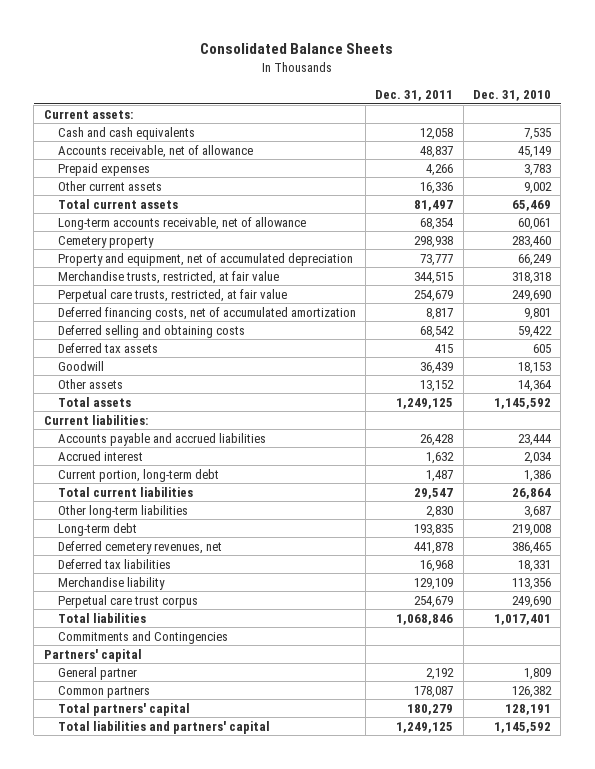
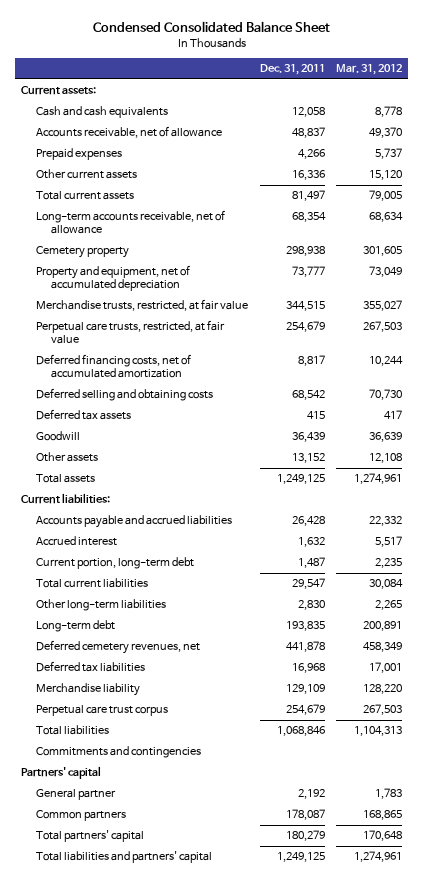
[200,43,394,55] Consolidated Balance Sheets -> [92,20,330,32] Condensed Consolidated Balance Sheet
[473,90,552,102] Dec. 31, 2010 -> none
none -> [336,64,403,76] Mar. 31, 2012
[57,630,228,644] Commitments and Contingencies -> [35,746,201,759] Commitments and contingencies

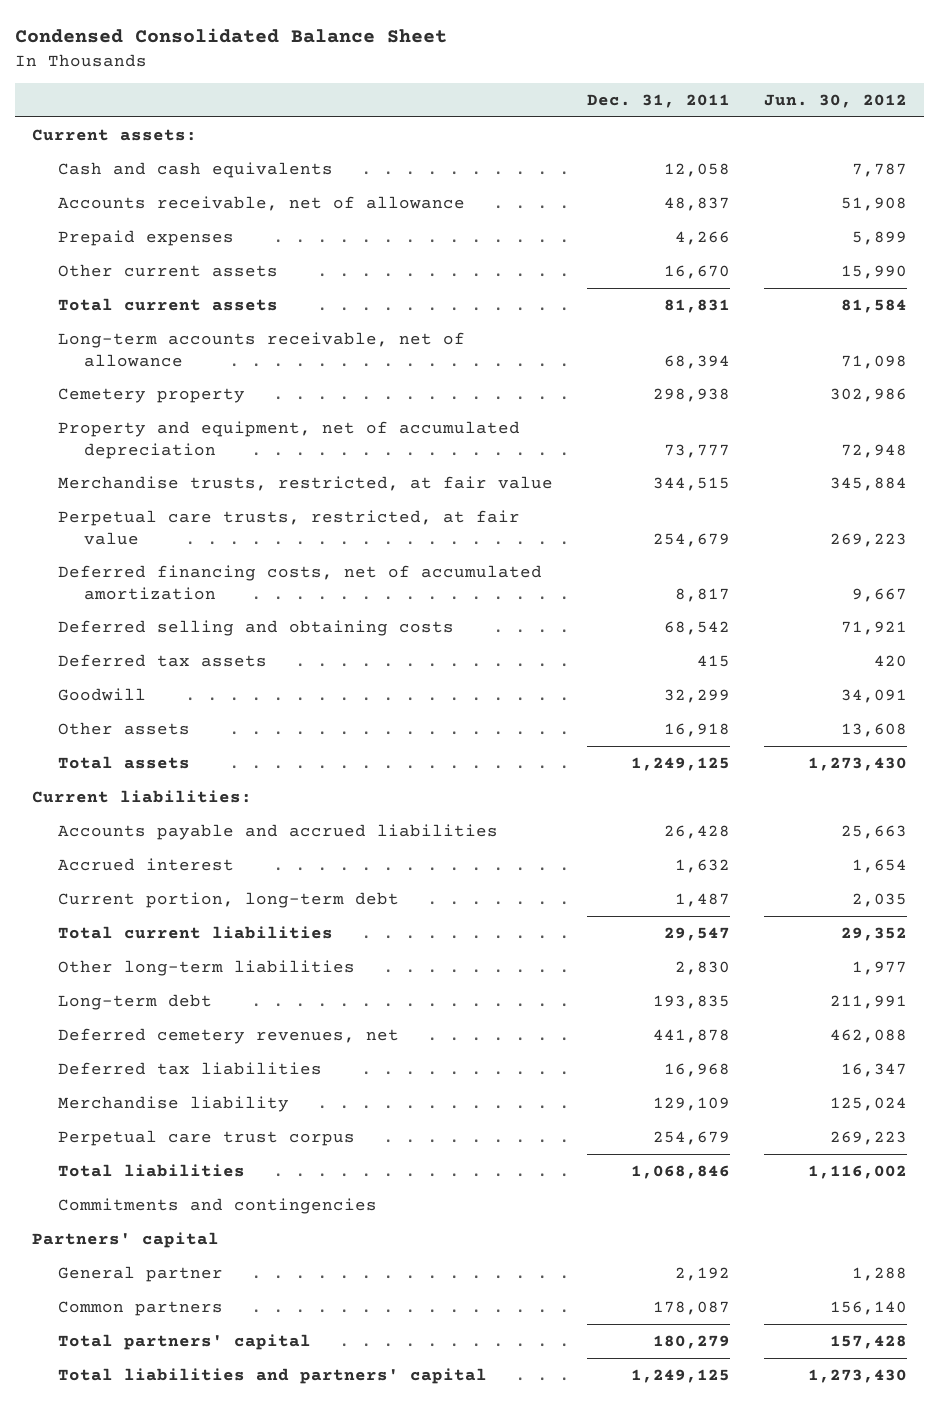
[336,64,403,76] Mar. 31, 2012 -> none
none -> [764,94,908,109] Jun. 30, 2012
[291,170,325,181] 16,336 -> [664,264,731,279] 16,670
[291,190,325,202] 81,497 -> [664,298,731,313] 81,831
[291,212,326,223] 68,354 -> [664,354,731,369] 68,394
[291,432,325,443] 36,439 -> [664,688,731,703] 32,299
[291,453,325,464] 13,152 -> [664,722,731,737] 16,918

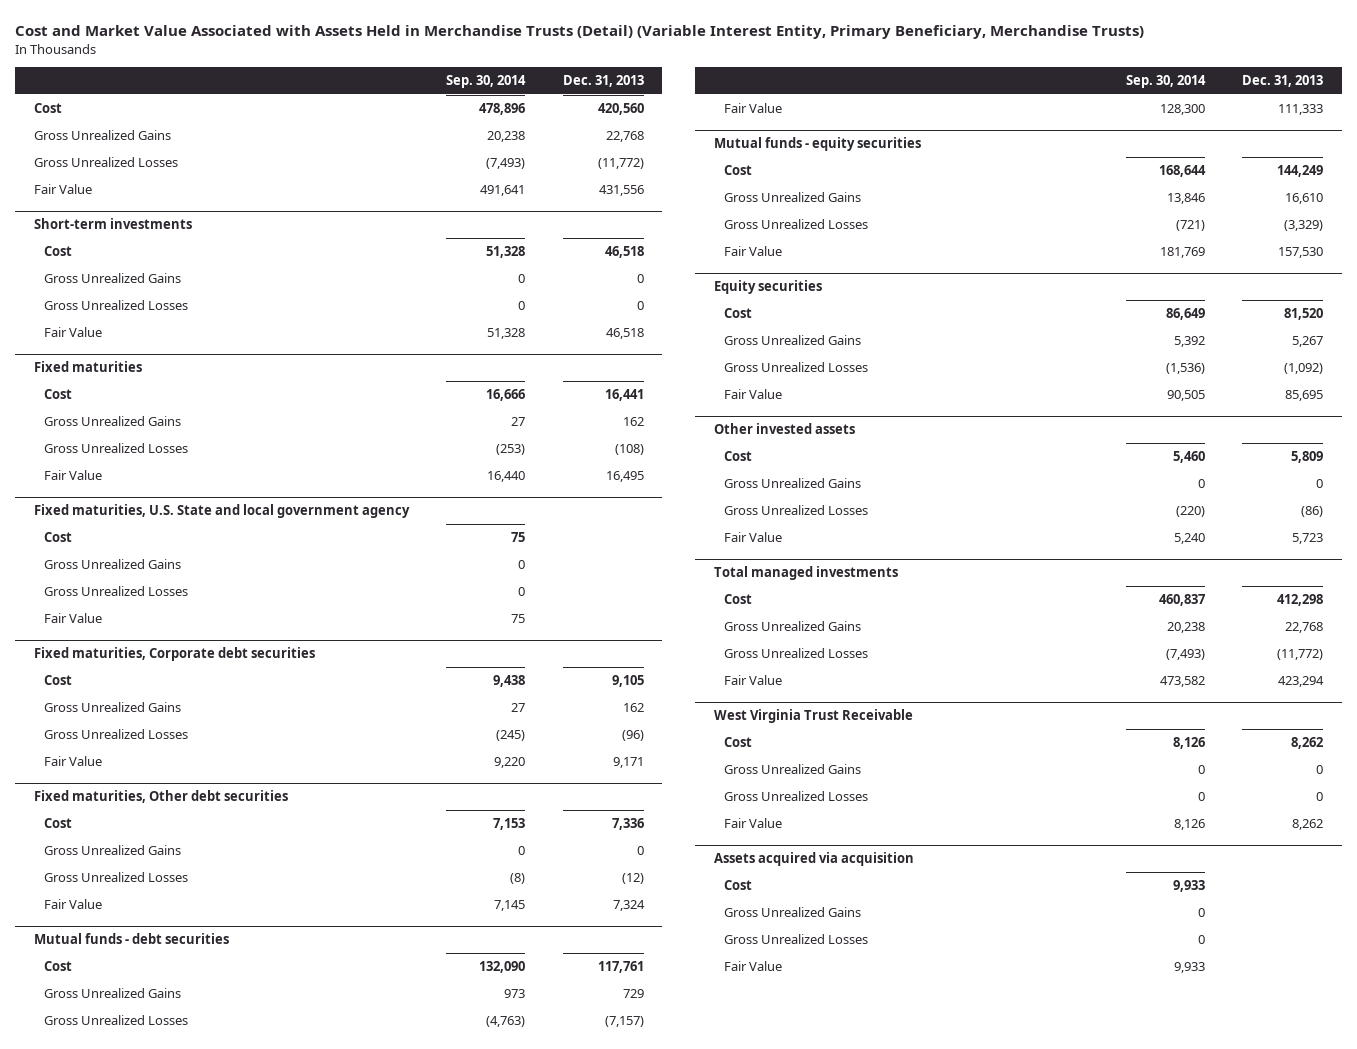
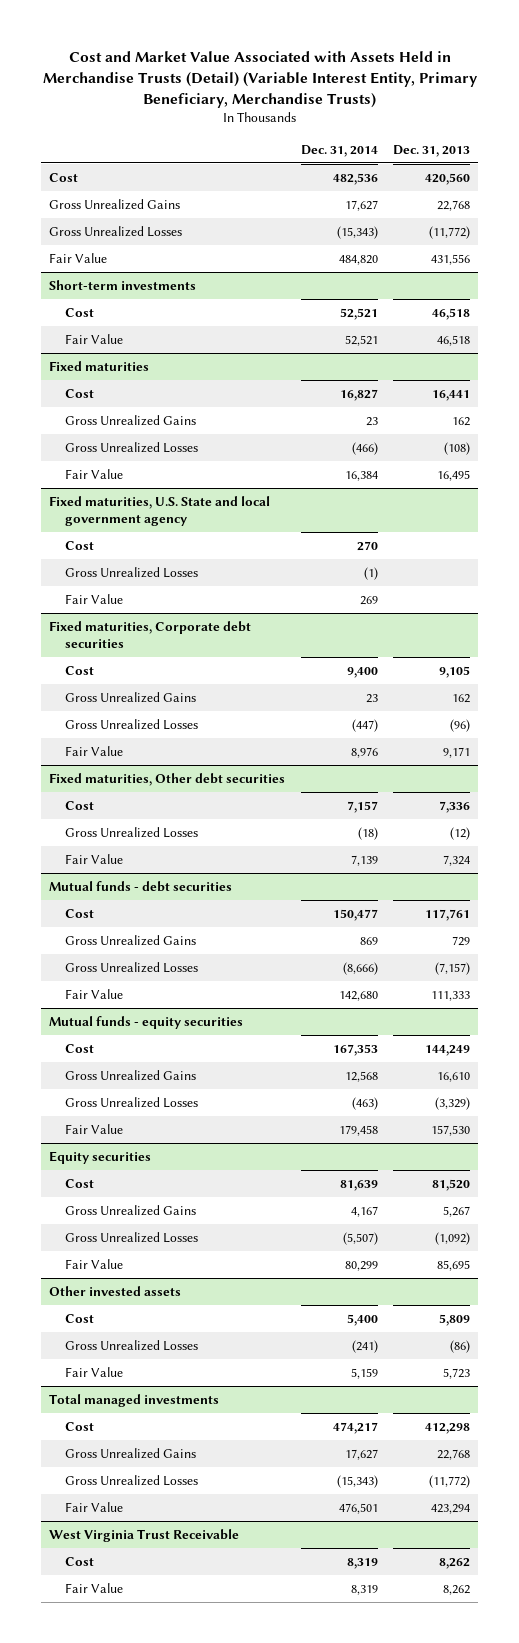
[446,75,527,89] Sep. 30, 2014 -> none
none -> [300,144,378,157] Dec. 31, 2014
[43,273,181,284] Gross Unrealized Gains -> none
[43,300,188,311] Gross Unrealized Losses -> none
[43,559,181,570] Gross Unrealized Gains -> none
[43,845,181,856] Gross Unrealized Gains -> none
[723,478,861,489] Gross Unrealized Gains -> none
[723,764,861,775] Gross Unrealized Gains -> none
[723,791,868,802] Gross Unrealized Losses -> none
[713,852,914,867] Assets acquired via acquisition -> none
[723,880,752,891] Cost -> none
[723,907,861,918] Gross Unrealized Gains -> none
[723,934,868,945] Gross Unrealized Losses -> none
[723,961,782,972] Fair Value -> none

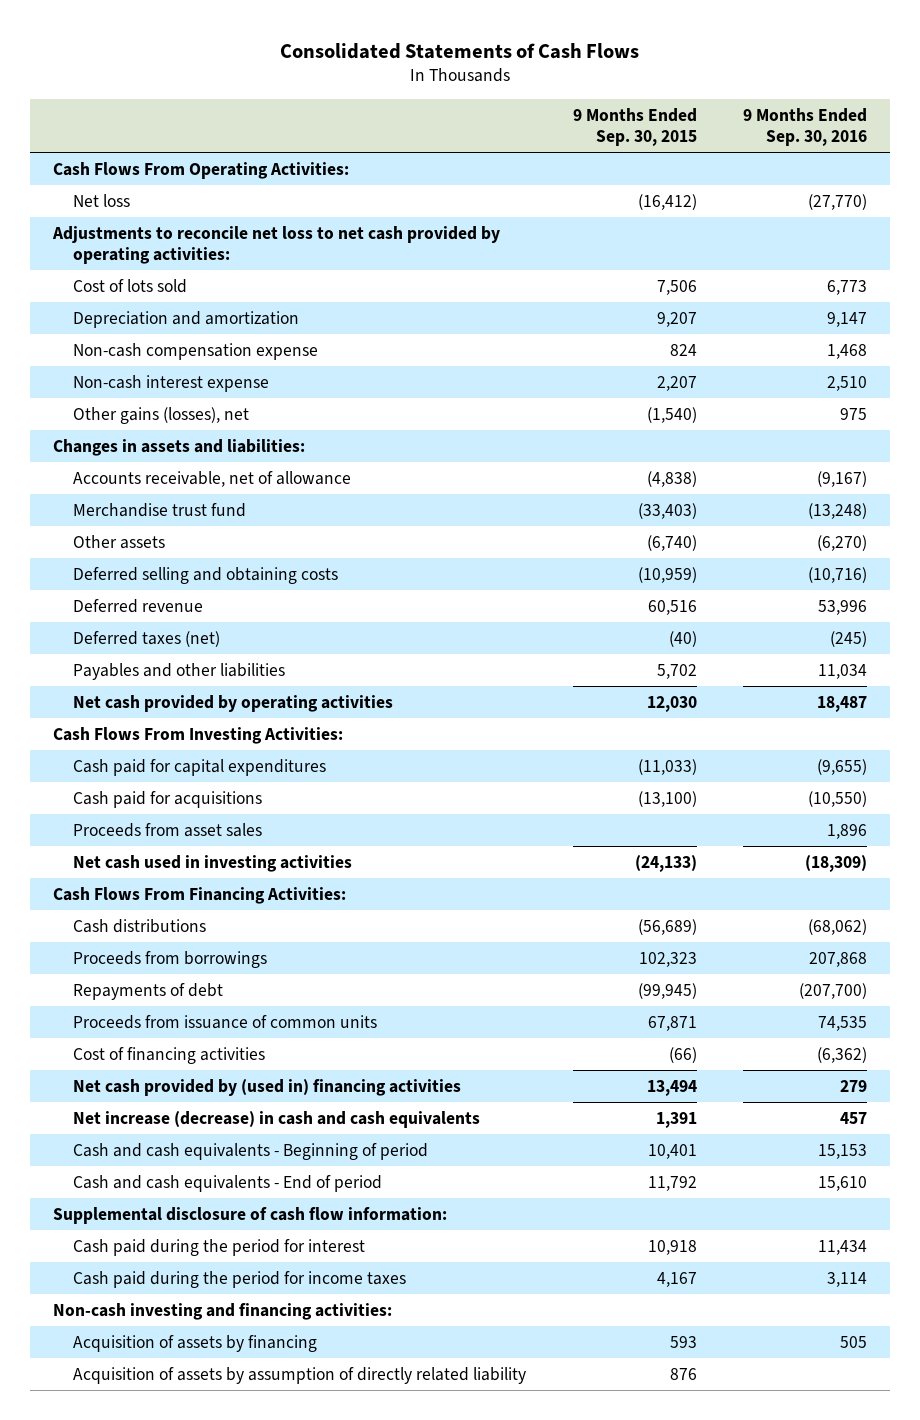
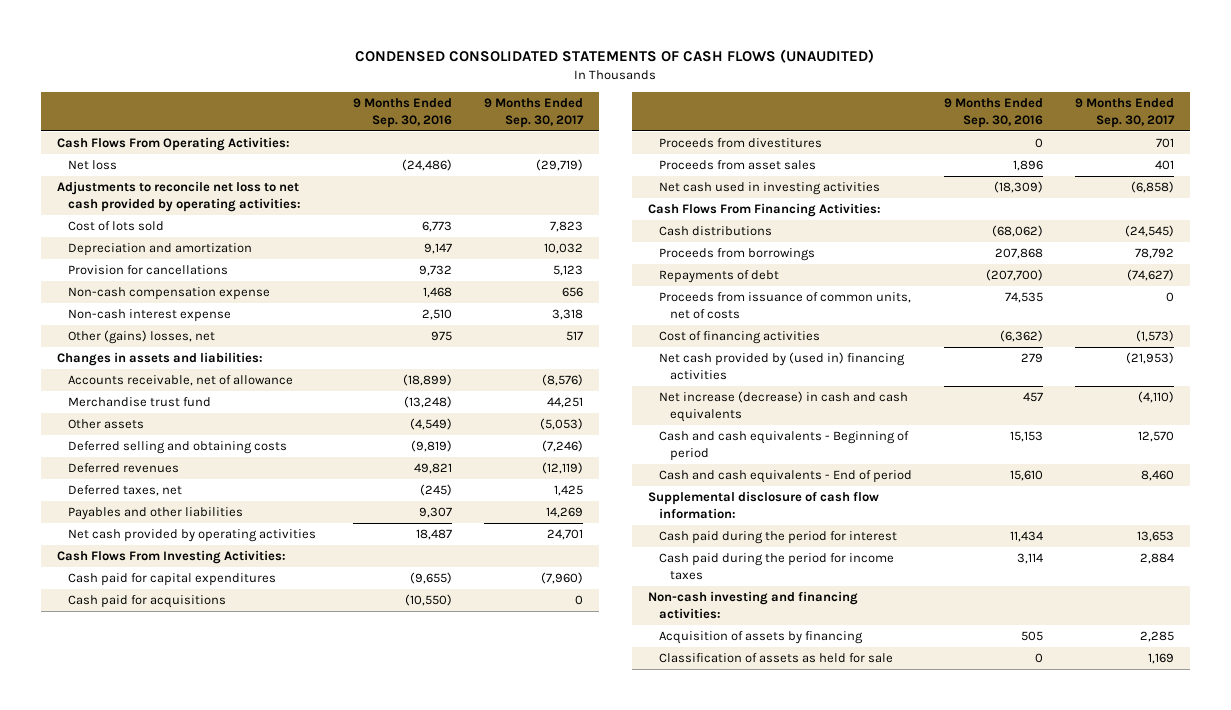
[280,42,640,59] Consolidated Statements of Cash Flows -> [355,49,875,64] CONDENSED CONSOLIDATED STATEMENTS OF CASH FLOWS (UNAUDITED)
[572,108,697,147] 9 Months Ended Sep. 30, 2015 -> none
none -> [484,98,585,128] 9 Months Ended Sep. 30, 2017
[807,194,867,211] (27,770) -> [402,159,453,172] (24,486)
none -> [68,265,229,276] Provision for cancellations
[73,407,250,425] Other gains (losses), net -> [68,330,216,345] Other (gains) losses, net
[816,471,867,488] (9,167) -> [403,374,453,387] (18,899)
[816,535,867,552] (6,270) -> [410,418,453,431] (4,549)
[807,567,867,584] (10,716) -> [411,440,453,453] (9,819)
[73,599,204,614] Deferred revenue -> [68,463,180,474] Deferred revenues
[817,600,867,616] 53,996 -> [414,463,453,475] 49,821
[73,631,221,648] Deferred taxes (net) -> [68,485,183,497] Deferred taxes, net
[817,664,867,680] 11,034 -> [419,507,453,519] 9,307
none -> [658,138,822,149] Proceeds from divestitures
[73,1015,378,1030] Proceeds from issuance of common units -> [658,292,911,319] Proceeds from issuance of common units, net of costs
[73,1367,527,1385] Acquisition of assets by assumption of directly related liability -> none
none -> [658,653,893,664] Classification of assets as held for sale

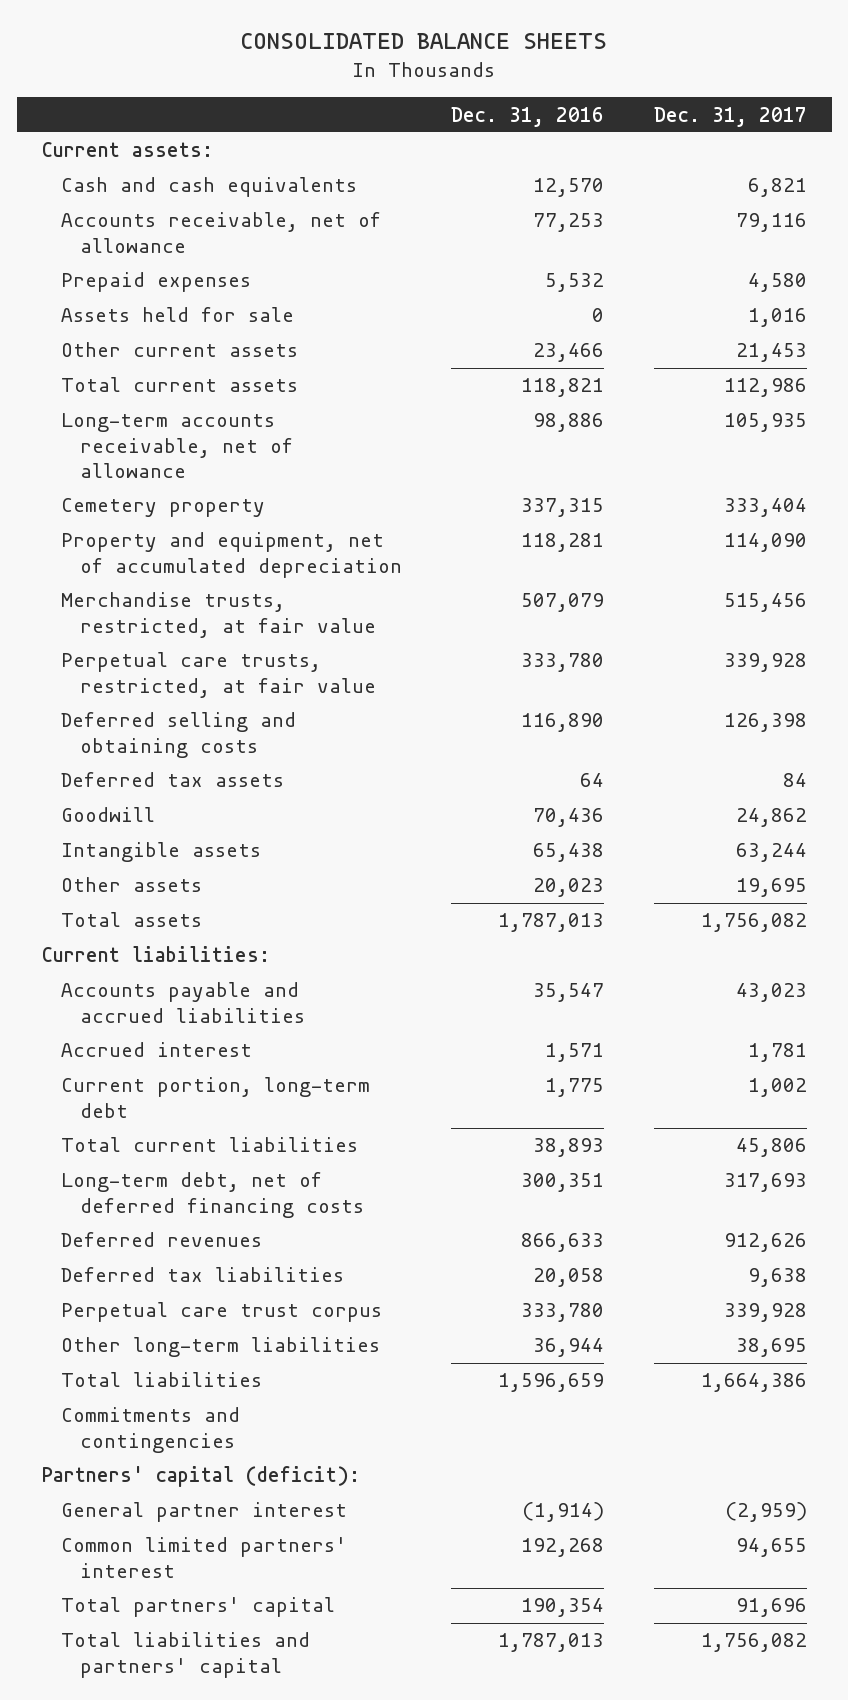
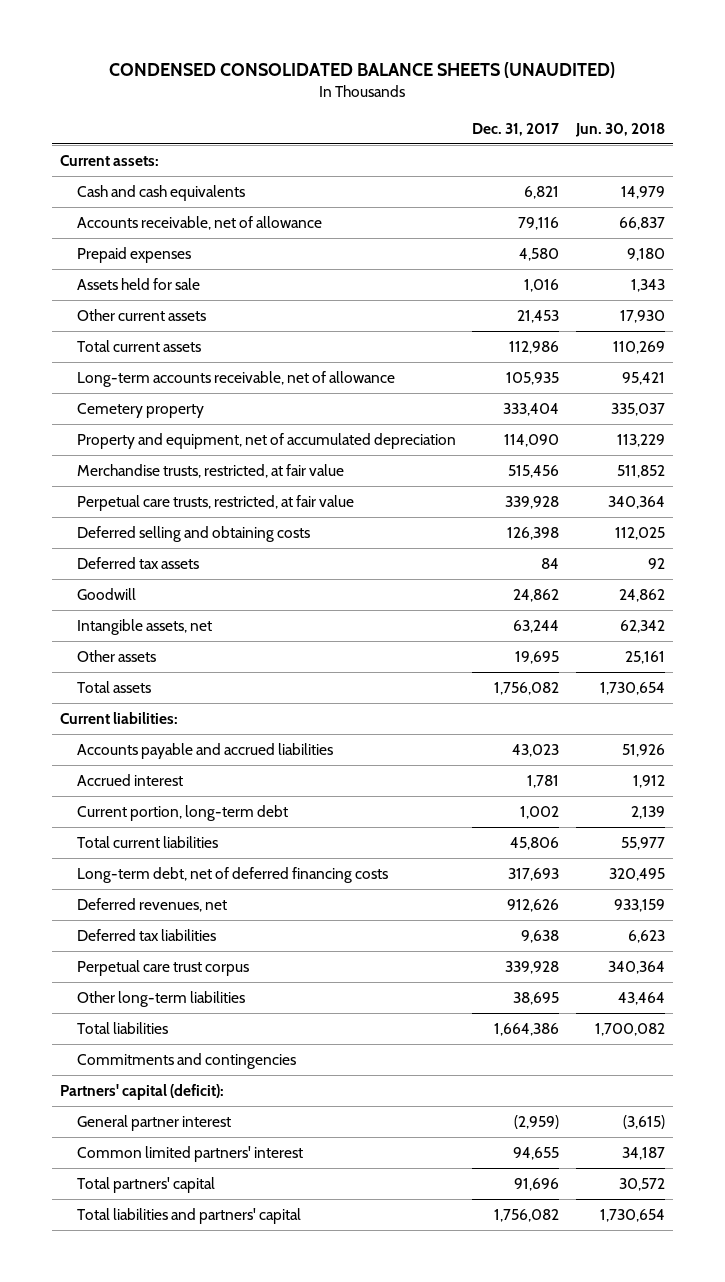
[240,32,608,49] CONSOLIDATED BALANCE SHEETS -> [109,62,616,79] CONDENSED CONSOLIDATED BALANCE SHEETS (UNAUDITED)
[451,106,605,127] Dec. 31, 2016 -> none
none -> [574,122,665,137] Jun. 30, 2018
[60,842,261,863] Intangible assets -> [76,619,212,636] Intangible assets, net
[60,1232,262,1248] Deferred revenues -> [76,898,227,913] Deferred revenues, net

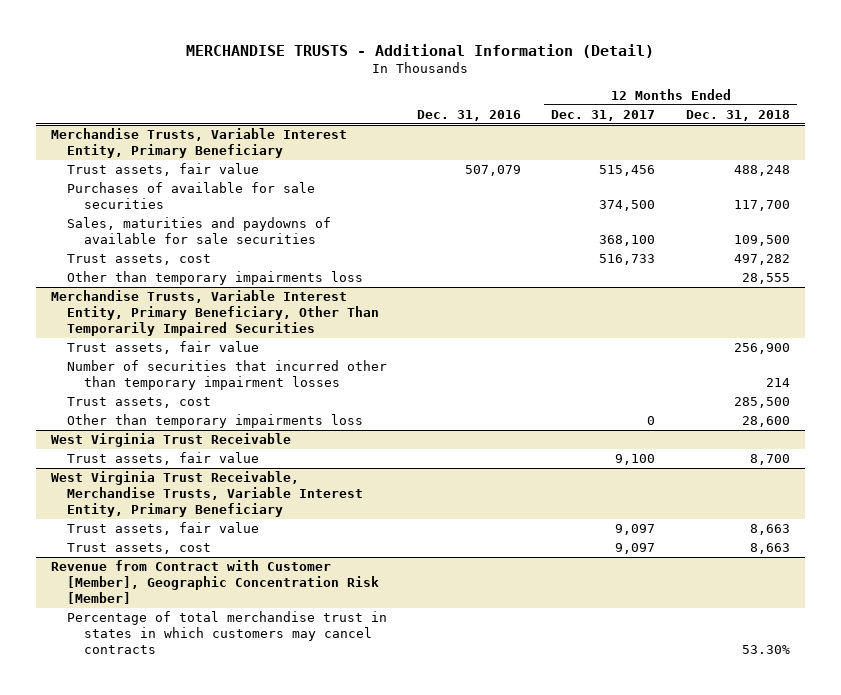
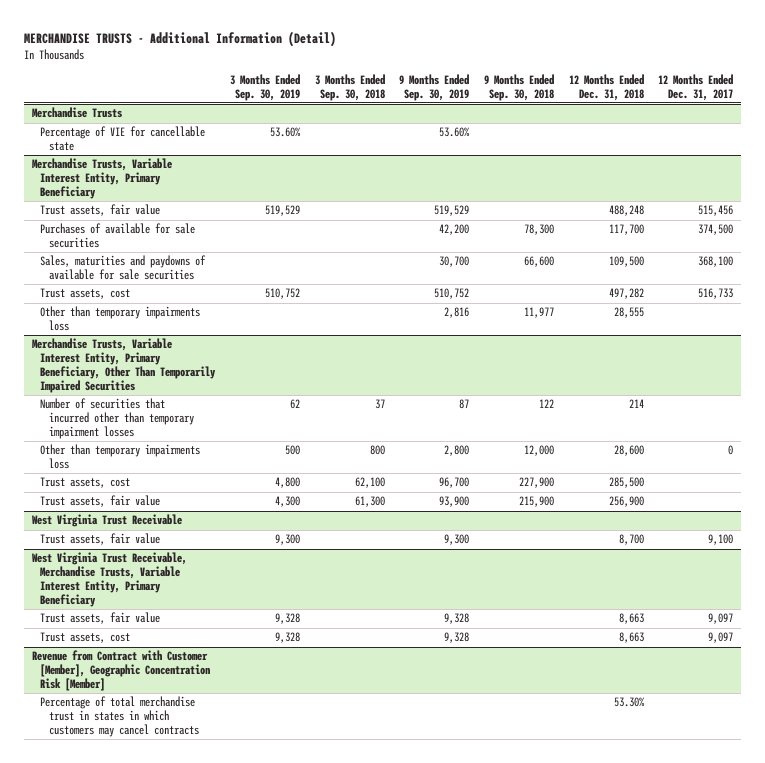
[417,109,522,121] Dec. 31, 2016 -> none
none -> [229,74,300,101] 3 Months Ended Sep. 30, 2019
none -> [314,74,385,101] 3 Months Ended Sep. 30, 2018
none -> [399,74,470,101] 9 Months Ended Sep. 30, 2019
none -> [483,74,554,101] 9 Months Ended Sep. 30, 2018
none -> [31,107,122,119] Merchandise Trusts
none -> [40,126,206,152] Percentage of VIE for cancellable state
[67,397,212,409] Trust assets, cost -> [40,477,131,489] Trust assets, cost
[67,341,260,355] Trust assets, fair value -> [40,495,161,508] Trust assets, fair value

